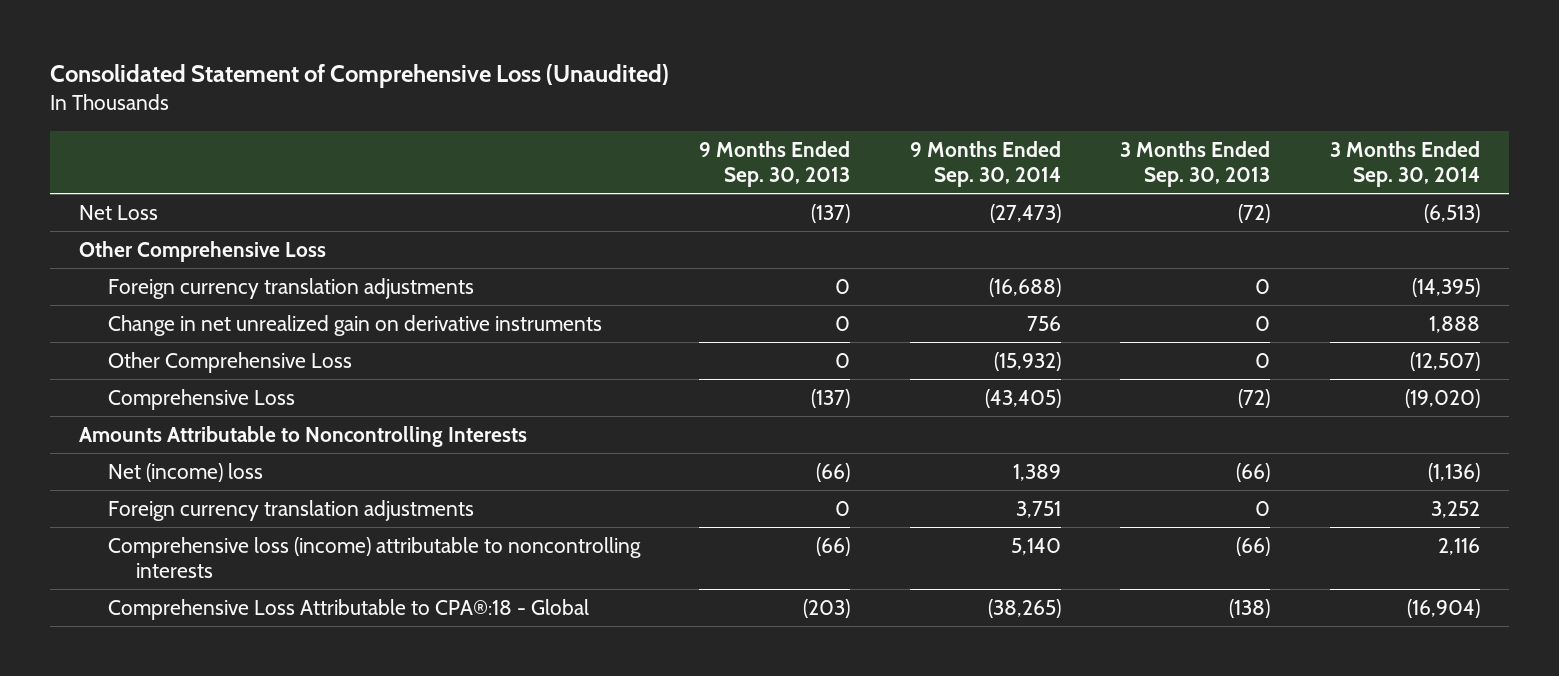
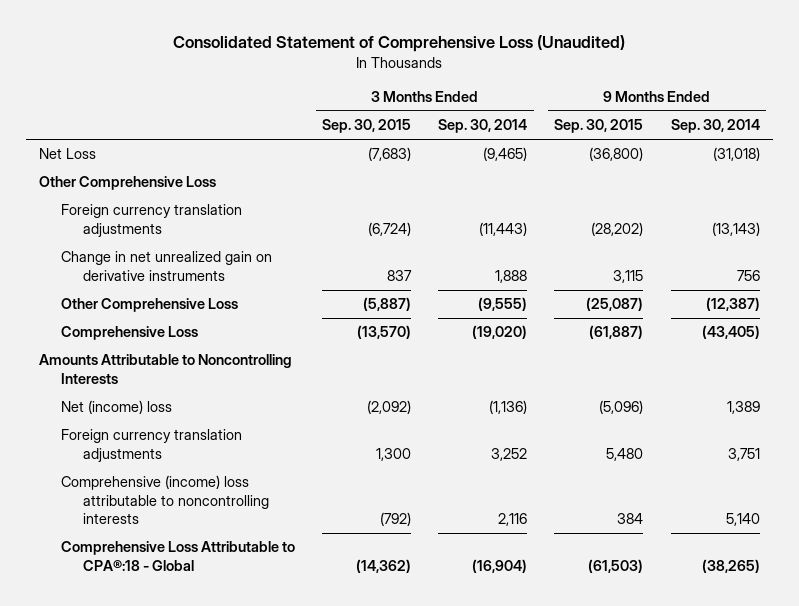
[699,140,851,188] 9 Months Ended Sep. 30, 2013 -> none
[1120,140,1271,188] 3 Months Ended Sep. 30, 2013 -> none
none -> [322,119,412,134] Sep. 30, 2015
none -> [554,119,644,134] Sep. 30, 2015
[989,203,1061,223] (27,473) -> [712,147,760,162] (31,018)
[1423,203,1480,223] (6,513) -> [483,147,528,162] (9,465)
[988,277,1061,297] (16,688) -> [711,221,760,236] (13,143)
[1411,277,1480,297] (14,395) -> [479,221,528,236] (11,443)
[993,351,1061,371] (15,932) -> [705,297,760,312] (12,387)
[1409,351,1480,371] (12,507) -> [478,297,528,312] (9,555)
[107,536,641,579] Comprehensive loss (income) attributable to noncontrolling interests -> [61,475,270,525] Comprehensive (income) loss attributable to noncontrolling interests

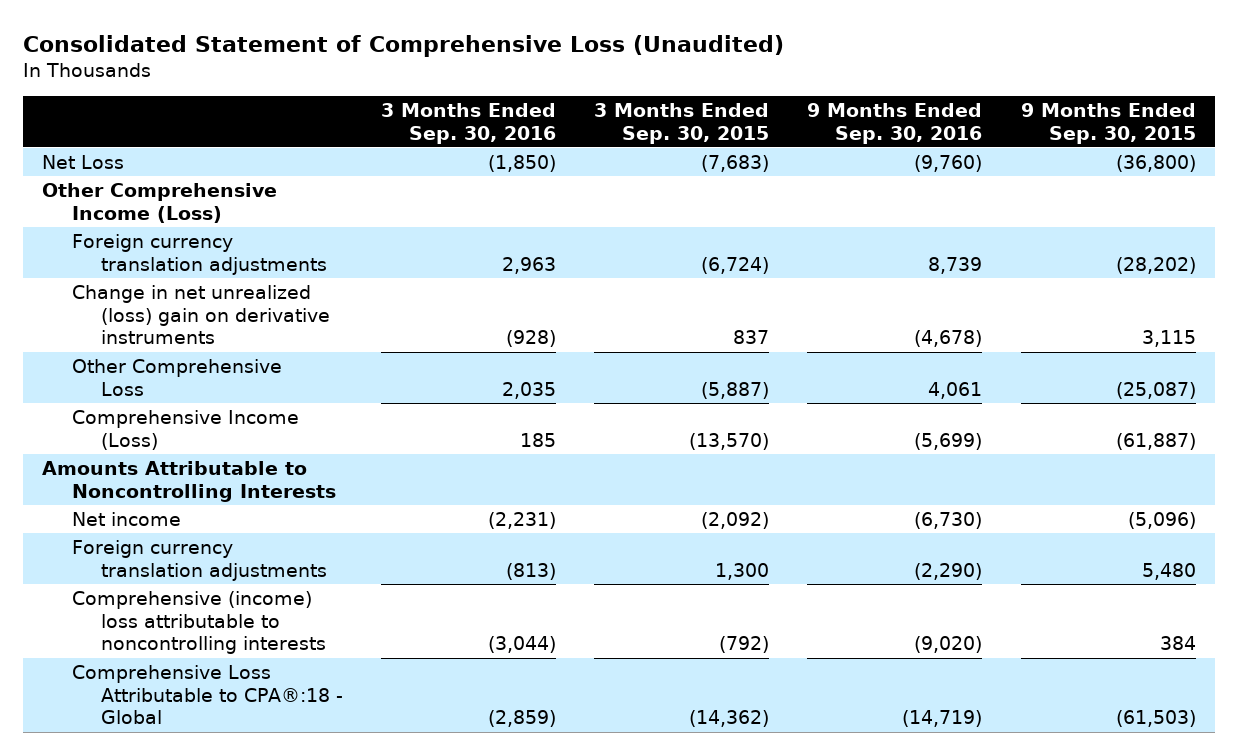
[438,119,528,134] Sep. 30, 2014 -> none
[670,119,760,134] Sep. 30, 2014 -> none
none -> [381,102,557,144] 3 Months Ended Sep. 30, 2016
none -> [807,102,983,144] 9 Months Ended Sep. 30, 2016
[39,176,217,191] Other Comprehensive Loss -> [42,182,278,223] Other Comprehensive Income (Loss)
[61,251,273,281] Change in net unrealized gain on derivative instruments -> [71,284,330,345] Change in net unrealized (loss) gain on derivative instruments
[61,326,199,341] Comprehensive Loss -> [71,409,299,450] Comprehensive Income (Loss)
[61,400,173,415] Net (income) loss -> [71,511,181,526] Net income

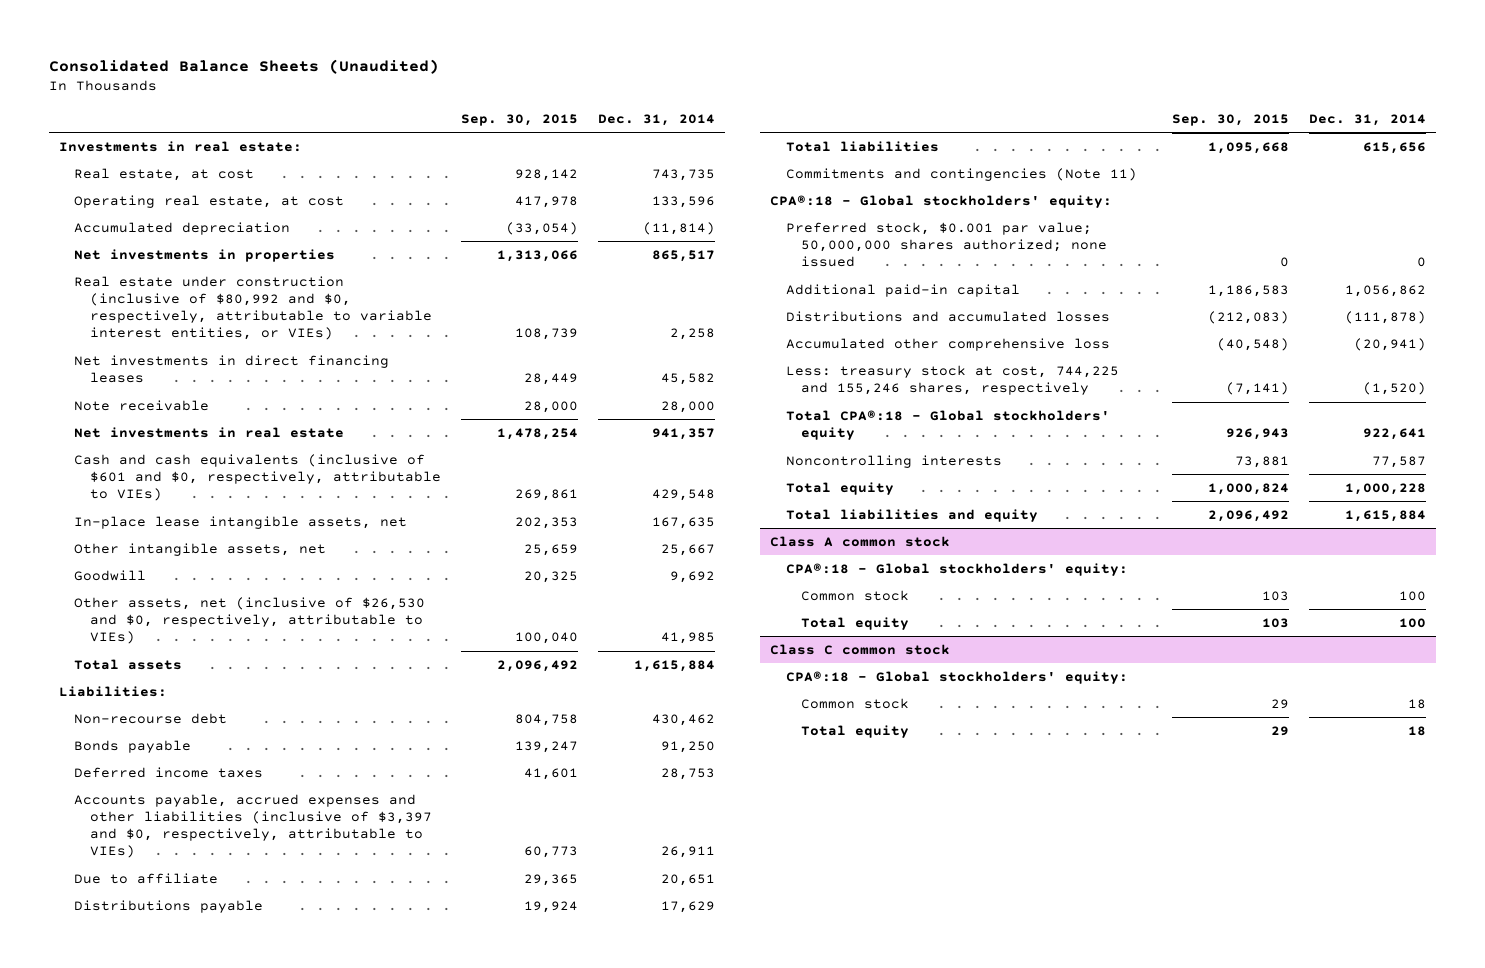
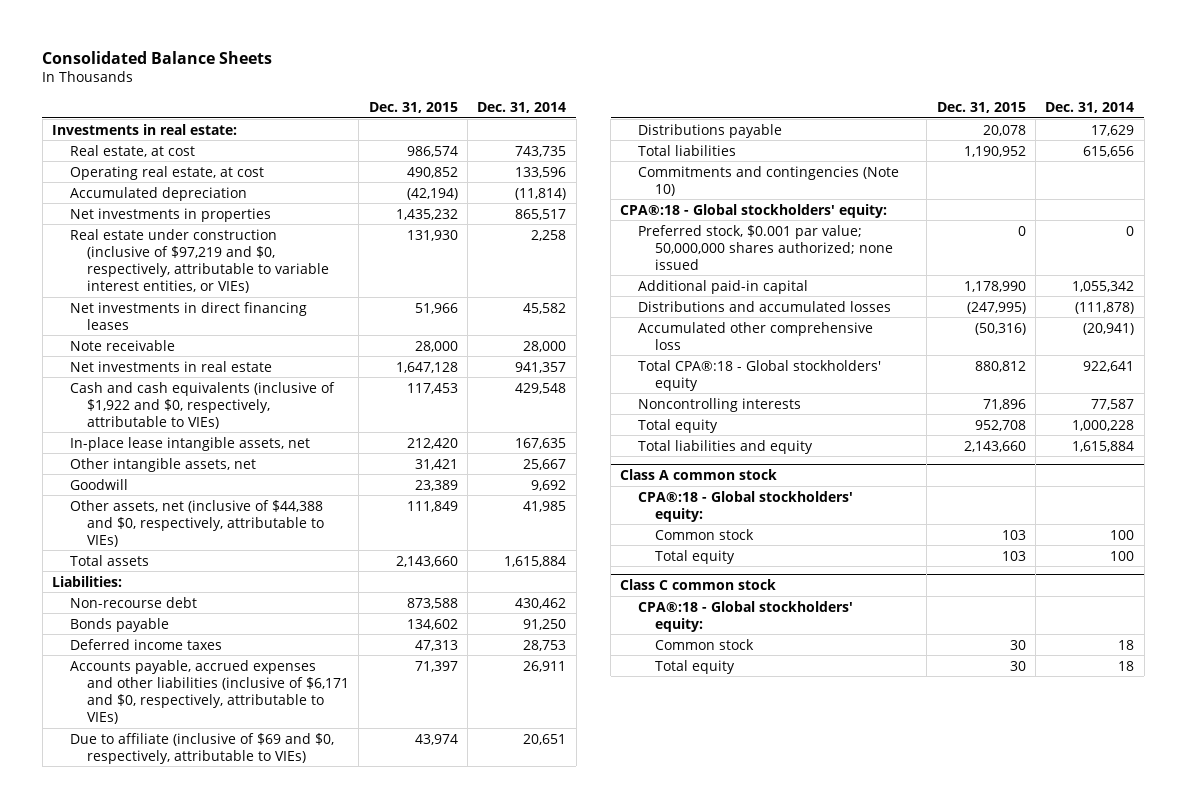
[48,59,439,75] Consolidated Balance Sheets (Unaudited) -> [42,50,273,64] Consolidated Balance Sheets
[460,113,578,126] Sep. 30, 2015 -> none
none -> [368,101,458,113] Dec. 31, 2015
[74,275,432,341] Real estate under construction (inclusive of $80,992 and $0, respectively, attributable to variable interest entities, or VIEs) -> [69,228,329,293] Real estate under construction (inclusive of $97,219 and $0, respectively, attributable to variable interest entities, or VIEs)
[74,453,441,502] Cash and cash equivalents (inclusive of $601 and $0, respectively, attributable to VIEs) -> [69,381,335,429] Cash and cash equivalents (inclusive of $1,922 and $0, respectively, attributable to VIEs)
[74,596,426,645] Other assets, net (inclusive of $26,530 and $0, respectively, attributable to VIEs) -> [69,499,324,547] Other assets, net (inclusive of $44,388 and $0, respectively, attributable to VIEs)
[74,793,432,859] Accounts payable, accrued expenses and other liabilities (inclusive of $3,397 and $0, respectively, attributable to VIEs) -> [69,659,349,724] Accounts payable, accrued expenses and other liabilities (inclusive of $6,171 and $0, respectively, attributable to VIEs)
[74,872,219,884] Due to affiliate -> [69,732,334,764] Due to affiliate (inclusive of $69 and $0, respectively, attributable to VIEs)
[785,167,1137,181] Commitments and contingencies (Note 11) -> [637,165,899,196] Commitments and contingencies (Note 10)
[1345,284,1427,297] 1,056,862 -> [1072,280,1135,292] 1,055,342
[785,364,1119,396] Less: treasury stock at cost, 744,225 and 155,246 shares, respectively -> none

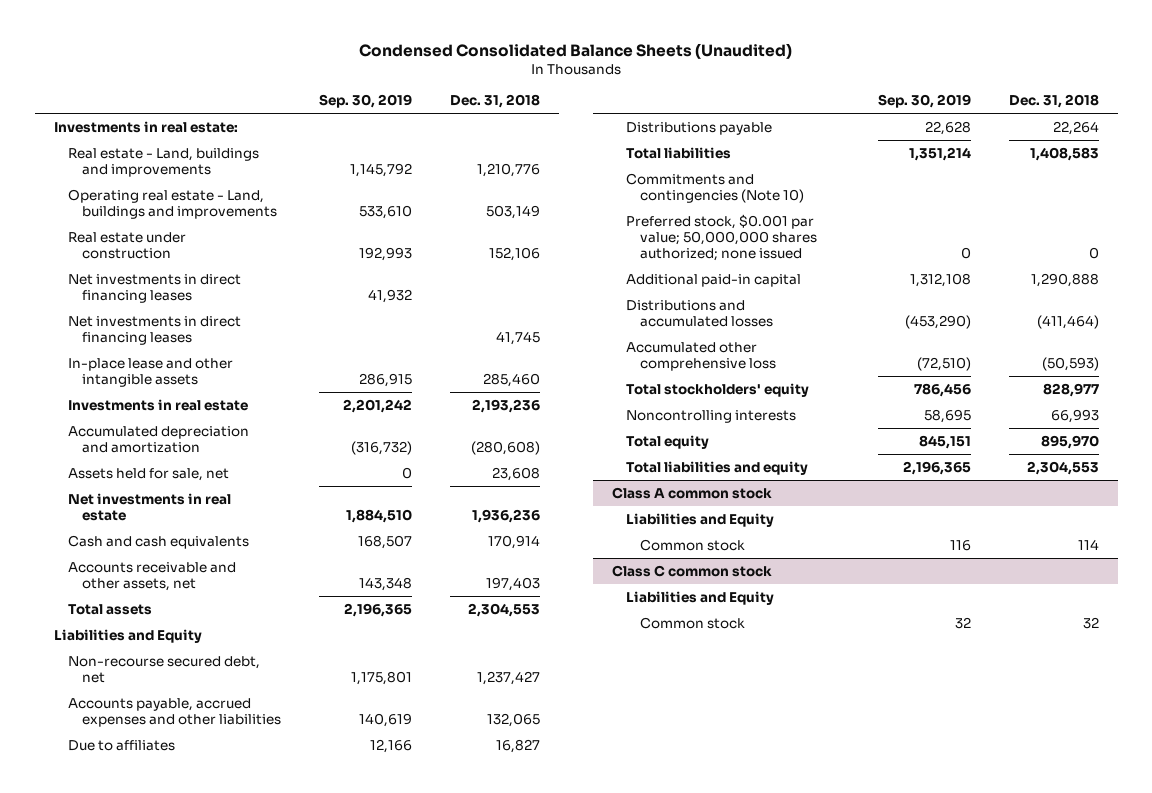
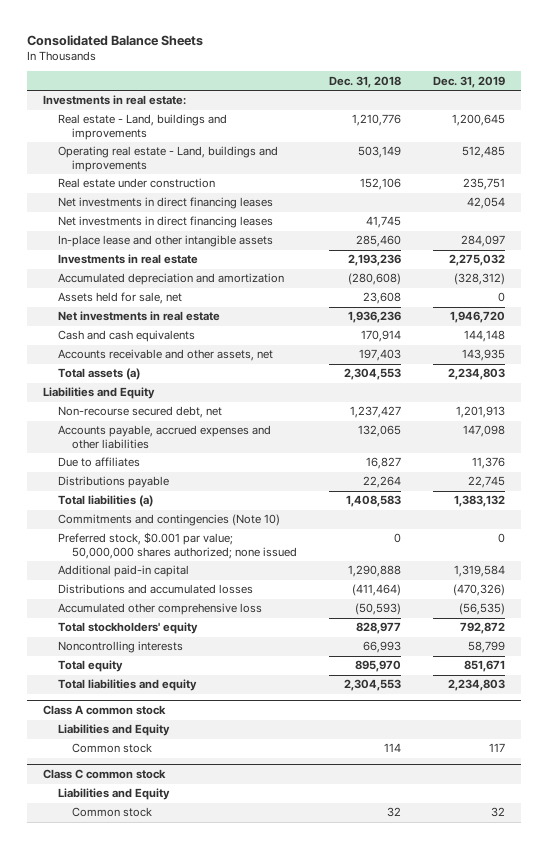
[359,42,793,59] Condensed Consolidated Balance Sheets (Unaudited) -> [27,34,204,46] Consolidated Balance Sheets
[319,94,413,109] Sep. 30, 2019 -> none
none -> [432,75,505,88] Dec. 31, 2019
[67,603,152,615] Total assets -> [57,368,140,381] Total assets (a)
[626,146,732,159] Total liabilities -> [57,495,153,508] Total liabilities (a)

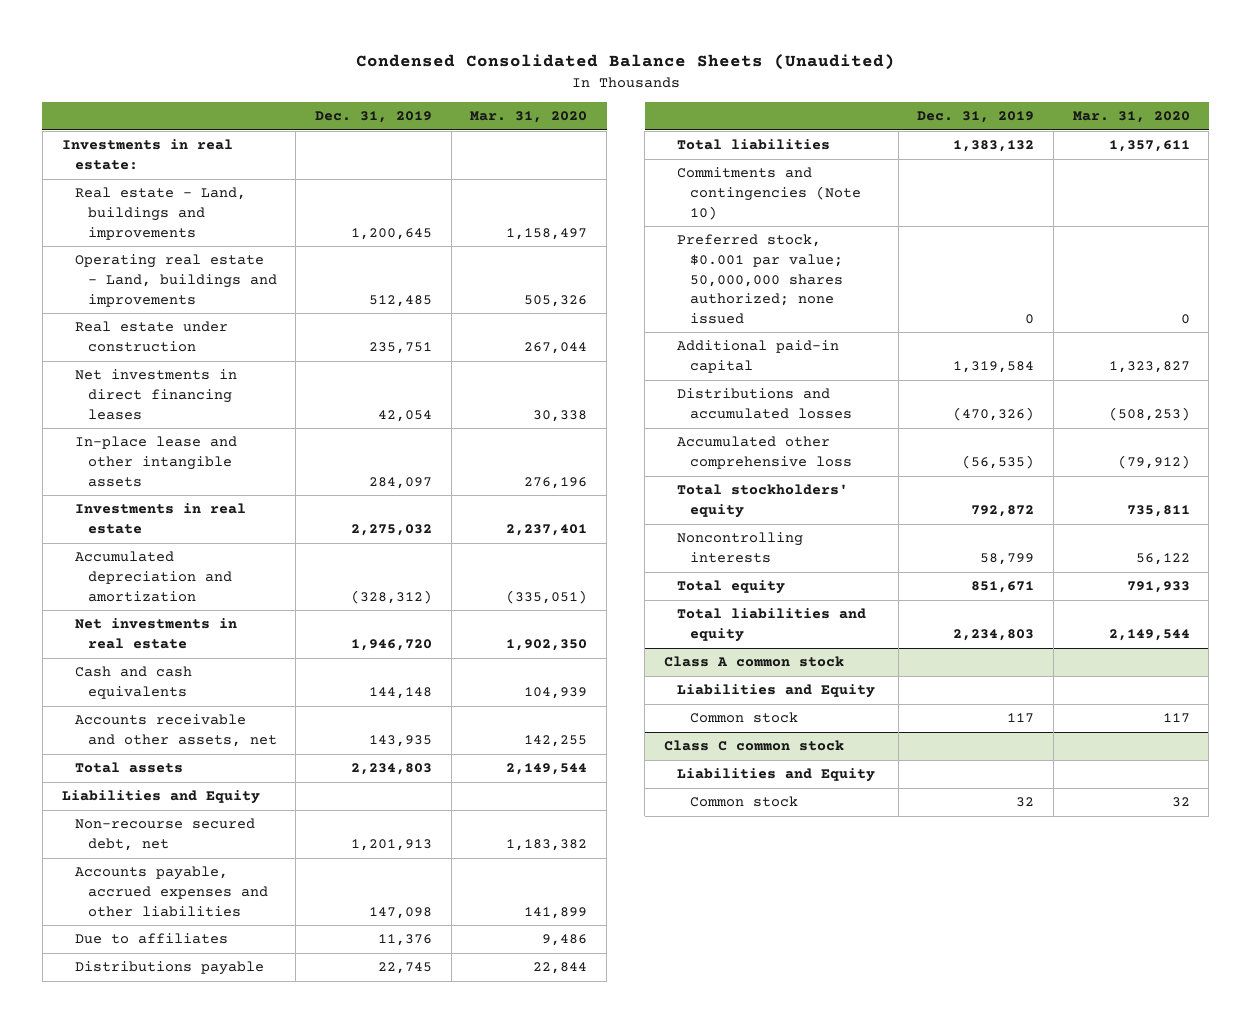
[27,34,204,46] Consolidated Balance Sheets -> [355,54,895,71] Condensed Consolidated Balance Sheets (Unaudited)
[328,75,401,88] Dec. 31, 2018 -> none
none -> [470,111,588,124] Mar. 31, 2020
[57,216,273,229] Net investments in direct financing leases -> none
[57,292,182,305] Assets held for sale, net -> none
[57,368,140,381] Total assets (a) -> [74,762,183,774] Total assets
[57,495,153,508] Total liabilities (a) -> [676,139,830,151] Total liabilities

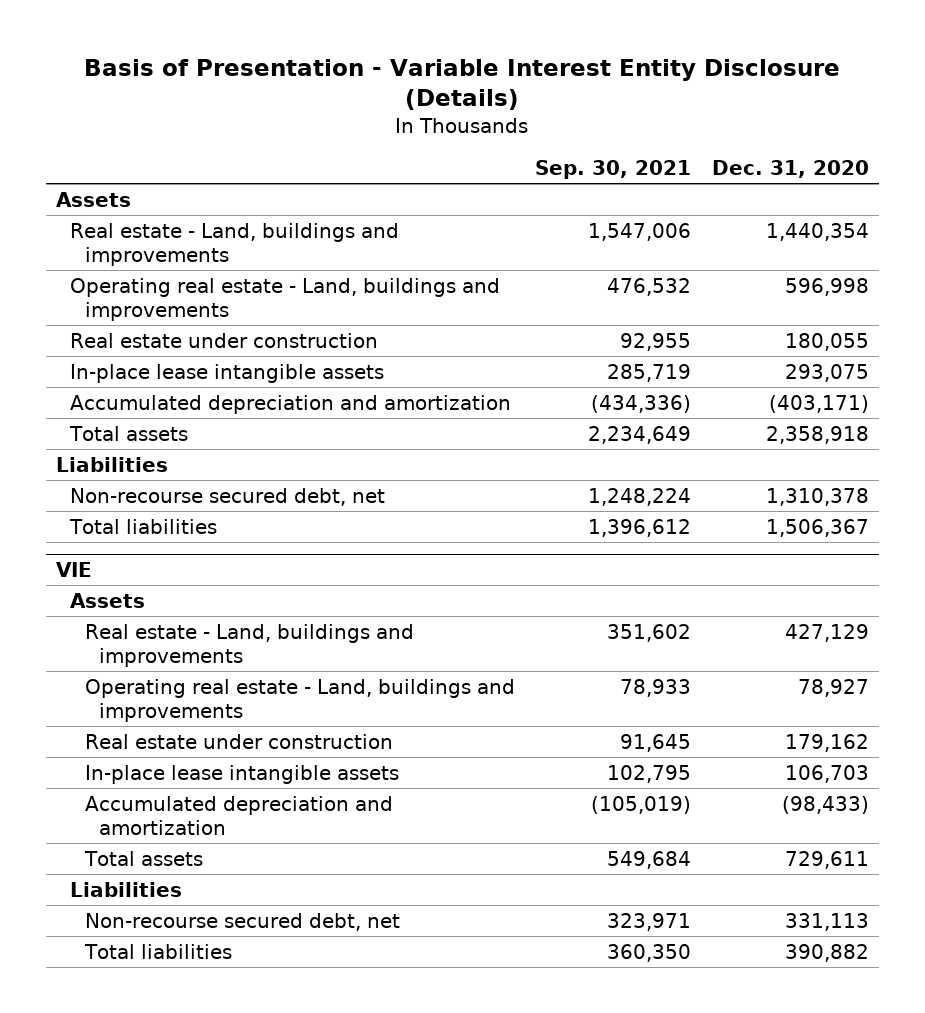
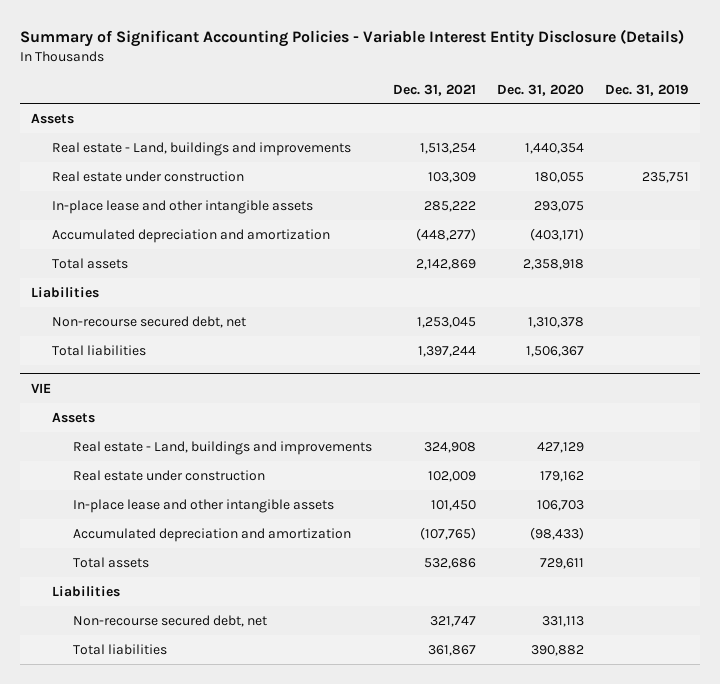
[84,58,841,111] Basis of Presentation - Variable Interest Entity Disclosure (Details) -> [20,28,685,47] Summary of Significant Accounting Policies - Variable Interest Entity Disclosure (Details)
[535,159,692,179] Sep. 30, 2021 -> none
none -> [393,83,477,96] Dec. 31, 2021
none -> [605,83,690,96] Dec. 31, 2019
[70,277,501,322] Operating real estate - Land, buildings and improvements -> none
[70,363,385,383] In-place lease intangible assets -> [51,199,313,214] In-place lease and other intangible assets
[84,678,515,723] Operating real estate - Land, buildings and improvements -> none
[84,764,399,784] In-place lease intangible assets -> [73,498,335,513] In-place lease and other intangible assets

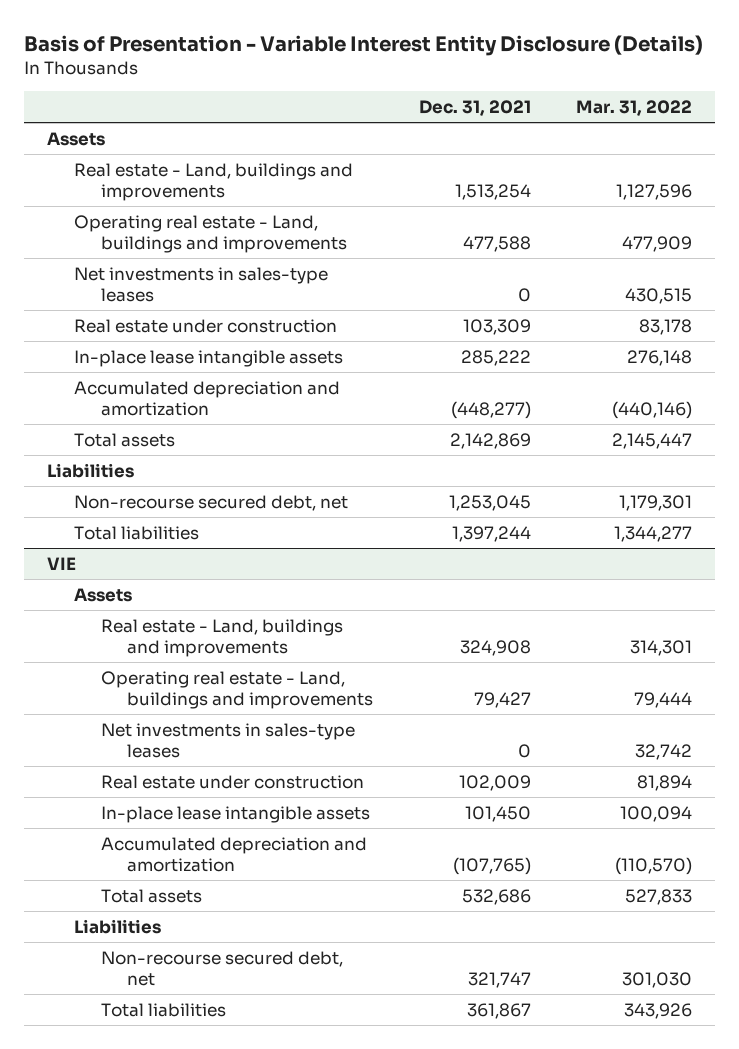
[20,28,685,47] Summary of Significant Accounting Policies - Variable Interest Entity Disclosure (Details) -> [24,34,704,56] Basis of Presentation - Variable Interest Entity Disclosure (Details)
[497,83,585,96] Dec. 31, 2020 -> none
[605,83,690,96] Dec. 31, 2019 -> none
none -> [576,99,693,116] Mar. 31, 2022
none -> [73,214,347,254] Operating real estate - Land, buildings and improvements
none -> [73,266,328,303] Net investments in sales-type leases
[51,199,313,214] In-place lease and other intangible assets -> [73,349,343,367] In-place lease intangible assets
none -> [100,670,374,710] Operating real estate - Land, buildings and improvements
none -> [100,722,355,759] Net investments in sales-type leases
[73,498,335,513] In-place lease and other intangible assets -> [100,805,370,823] In-place lease intangible assets

